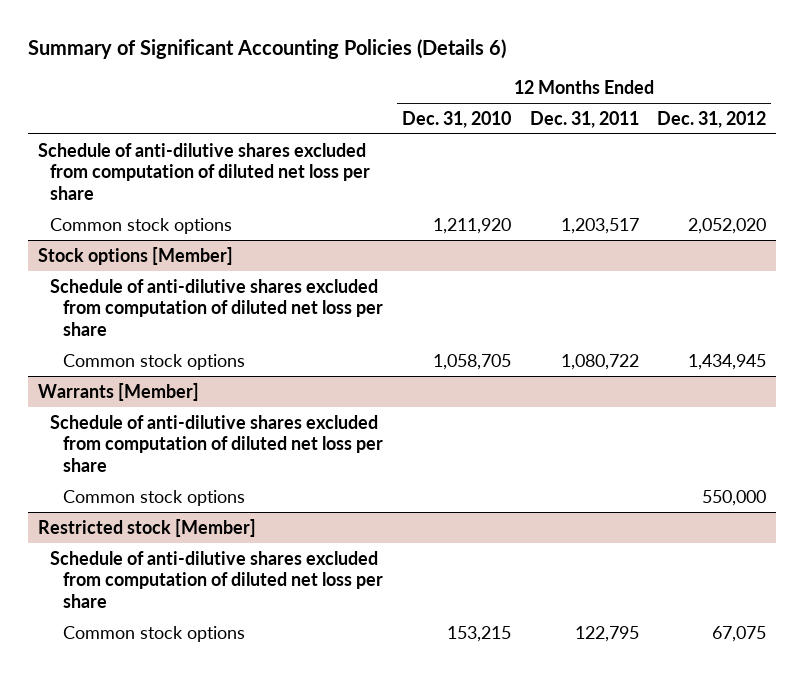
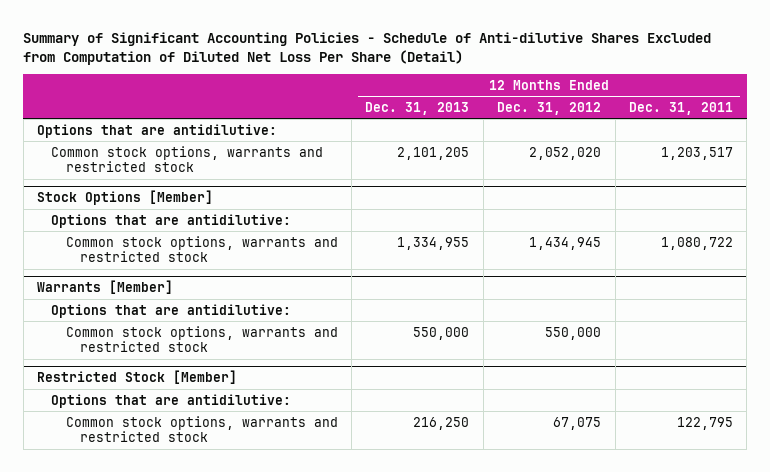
[28,39,507,60] Summary of Significant Accounting Policies (Details 6) -> [23,31,712,65] Summary of Significant Accounting Policies - Schedule of Anti-dilutive Shares Excluded from Computation of Diluted Net Loss Per Share (Detail)
[402,110,512,128] Dec. 31, 2010 -> none
none -> [365,101,470,115] Dec. 31, 2013
[37,142,371,201] Schedule of anti-dilutive shares excluded from computation of diluted net loss per share -> none
[50,278,384,337] Schedule of anti-dilutive shares excluded from computation of diluted net loss per share -> none
none -> [37,123,278,138] Options that are antidilutive:
[50,217,233,234] Common stock options -> [51,145,324,173] Common stock options, warrants and restricted stock
[37,246,233,265] Stock options [Member] -> [37,190,214,206] Stock Options [Member]
none -> [51,213,292,228] Options that are antidilutive:
[63,353,246,370] Common stock options -> [65,235,338,263] Common stock options, warrants and restricted stock
[50,414,384,473] Schedule of anti-dilutive shares excluded from computation of diluted net loss per share -> none
[50,550,384,609] Schedule of anti-dilutive shares excluded from computation of diluted net loss per share -> none
none -> [51,303,292,318] Options that are antidilutive:
[63,489,246,506] Common stock options -> [65,325,338,353] Common stock options, warrants and restricted stock
[37,518,256,537] Restricted stock [Member] -> [37,370,238,385] Restricted Stock [Member]
none -> [51,393,292,408] Options that are antidilutive:
[63,625,246,642] Common stock options -> [65,415,338,443] Common stock options, warrants and restricted stock

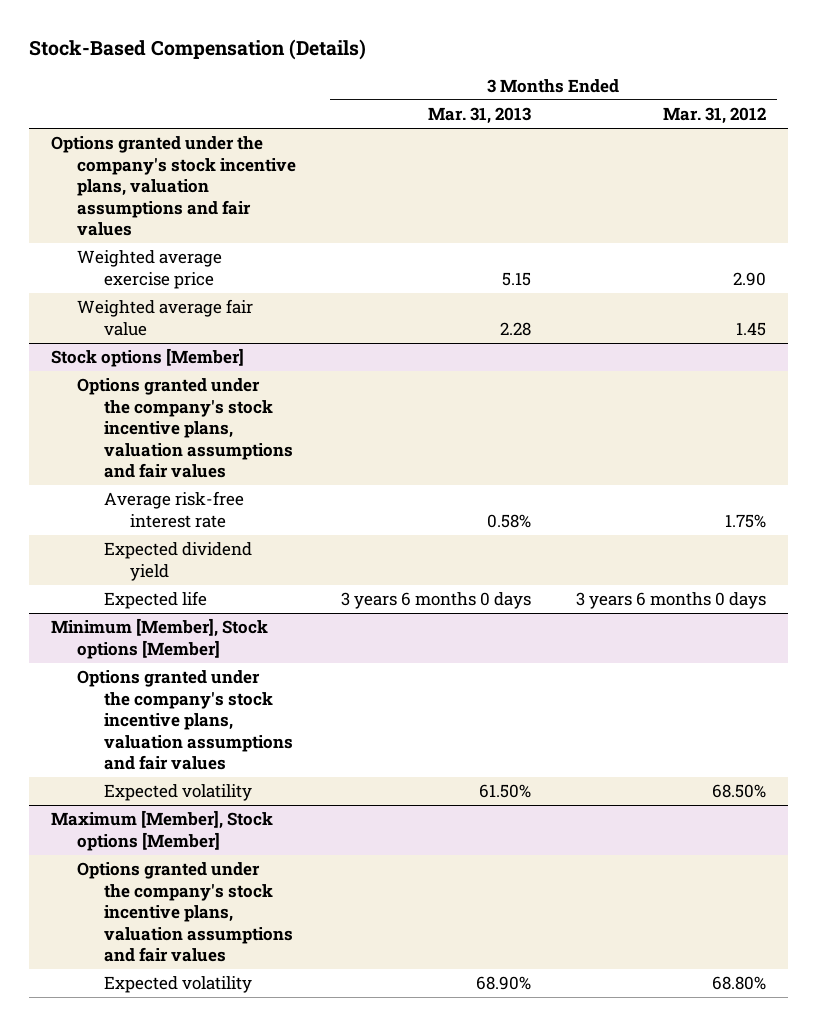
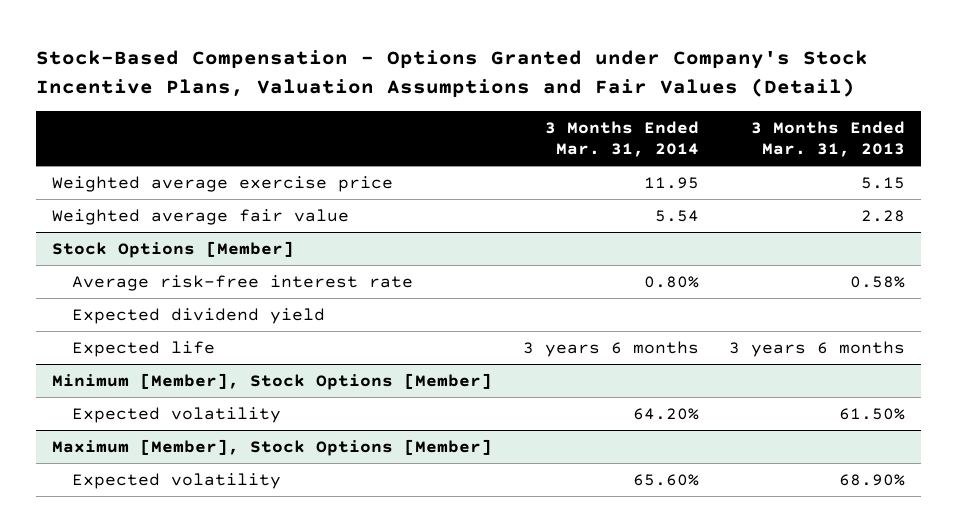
[28,38,366,60] Stock-Based Compensation (Details) -> [36,50,869,97] Stock-Based Compensation - Options Granted under Company's Stock Incentive Plans, Valuation Assumptions and Fair Values (Detail)
[662,106,766,124] Mar. 31, 2012 -> none
none -> [544,120,699,158] 3 Months Ended Mar. 31, 2014
[51,136,297,237] Options granted under the company's stock incentive plans, valuation assumptions and fair values -> none
[77,378,293,479] Options granted under the company's stock incentive plans, valuation assumptions and fair values -> none
[51,348,245,368] Stock options [Member] -> [51,240,294,258] Stock Options [Member]
[77,670,293,771] Options granted under the company's stock incentive plans, valuation assumptions and fair values -> none
[340,592,531,610] 3 years 6 months 0 days -> [729,340,906,357] 3 years 6 months
[51,618,269,659] Minimum [Member], Stock options [Member] -> [51,372,492,390] Minimum [Member], Stock Options [Member]
[77,862,293,963] Options granted under the company's stock incentive plans, valuation assumptions and fair values -> none
[51,810,274,851] Maximum [Member], Stock options [Member] -> [51,438,492,456] Maximum [Member], Stock Options [Member]

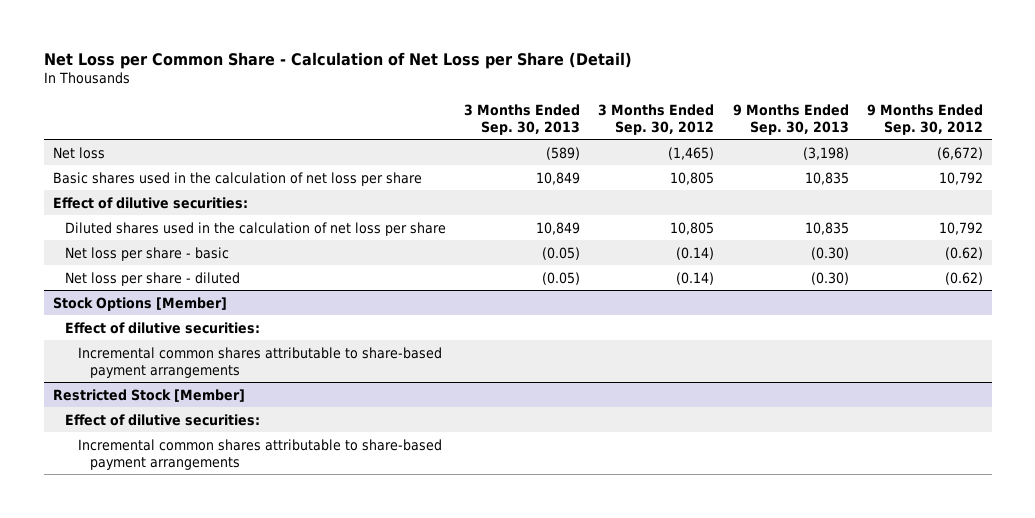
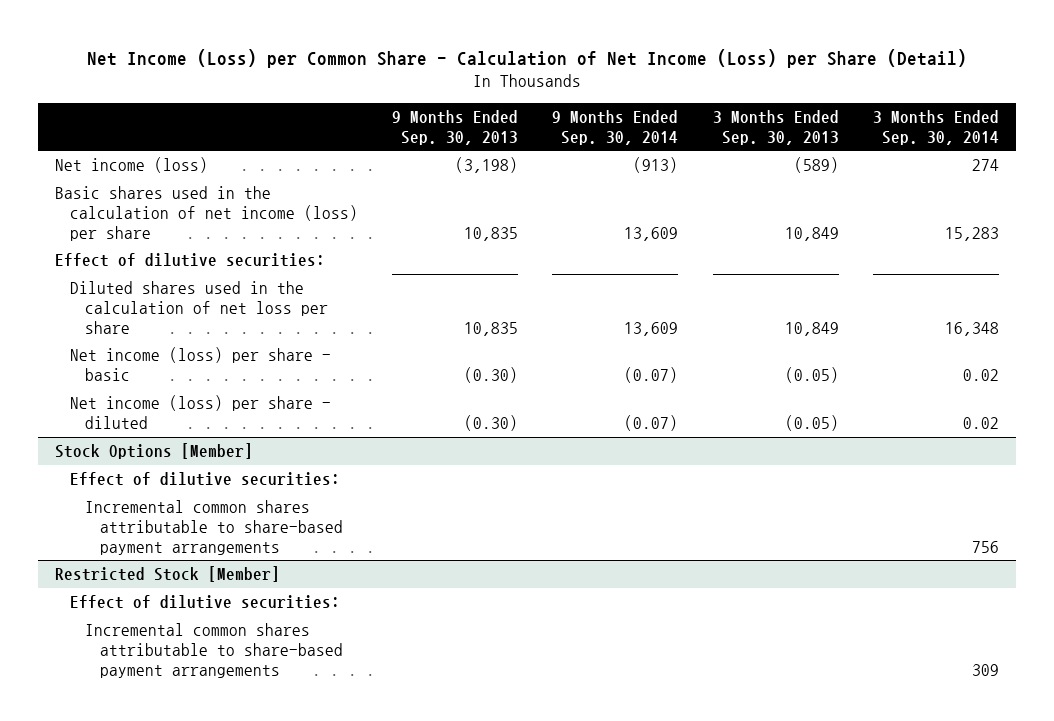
[43,51,632,69] Net Loss per Common Share - Calculation of Net Loss per Share (Detail) -> [86,48,967,68] Net Income (Loss) per Common Share - Calculation of Net Income (Loss) per Share (Detail)
[598,103,715,135] 3 Months Ended Sep. 30, 2012 -> none
[866,103,983,135] 9 Months Ended Sep. 30, 2012 -> none
none -> [552,109,679,145] 9 Months Ended Sep. 30, 2014
none -> [872,109,999,145] 3 Months Ended Sep. 30, 2014
[52,146,105,159] Net loss -> [54,157,208,174] Net income (loss)
[52,171,422,186] Basic shares used in the calculation of net loss per share -> [54,186,359,241] Basic shares used in the calculation of net income (loss) per share
[65,246,230,261] Net loss per share - basic -> [70,347,332,381] Net income (loss) per share - basic
[65,271,241,286] Net loss per share - diluted -> [70,395,332,429] Net income (loss) per share - diluted

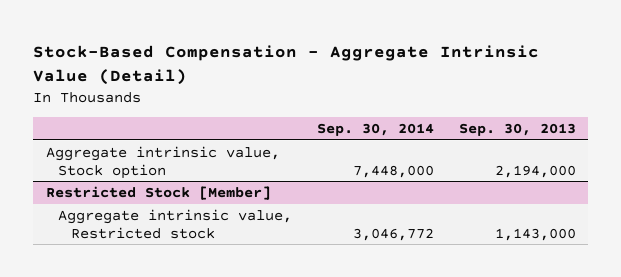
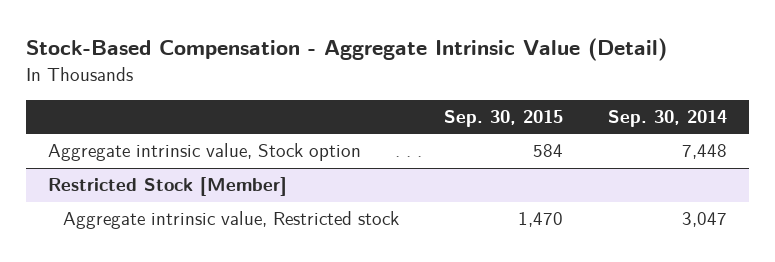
[458,122,576,136] Sep. 30, 2013 -> none
none -> [444,110,564,128] Sep. 30, 2015
[352,164,434,178] 7,448,000 -> [681,144,727,160] 7,448
[352,227,434,241] 3,046,772 -> [681,212,727,228] 3,047

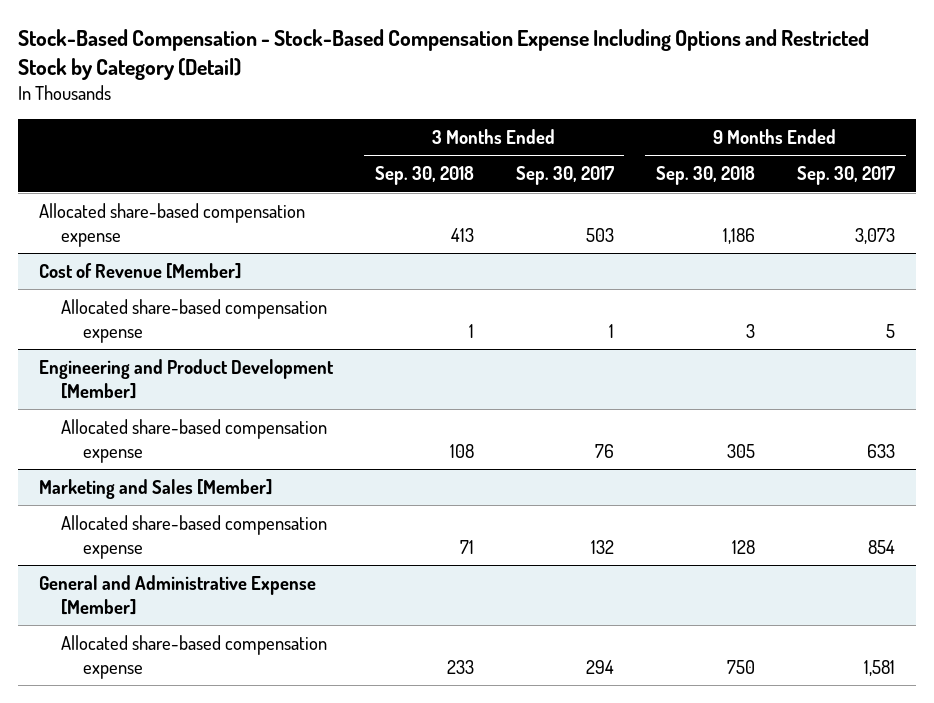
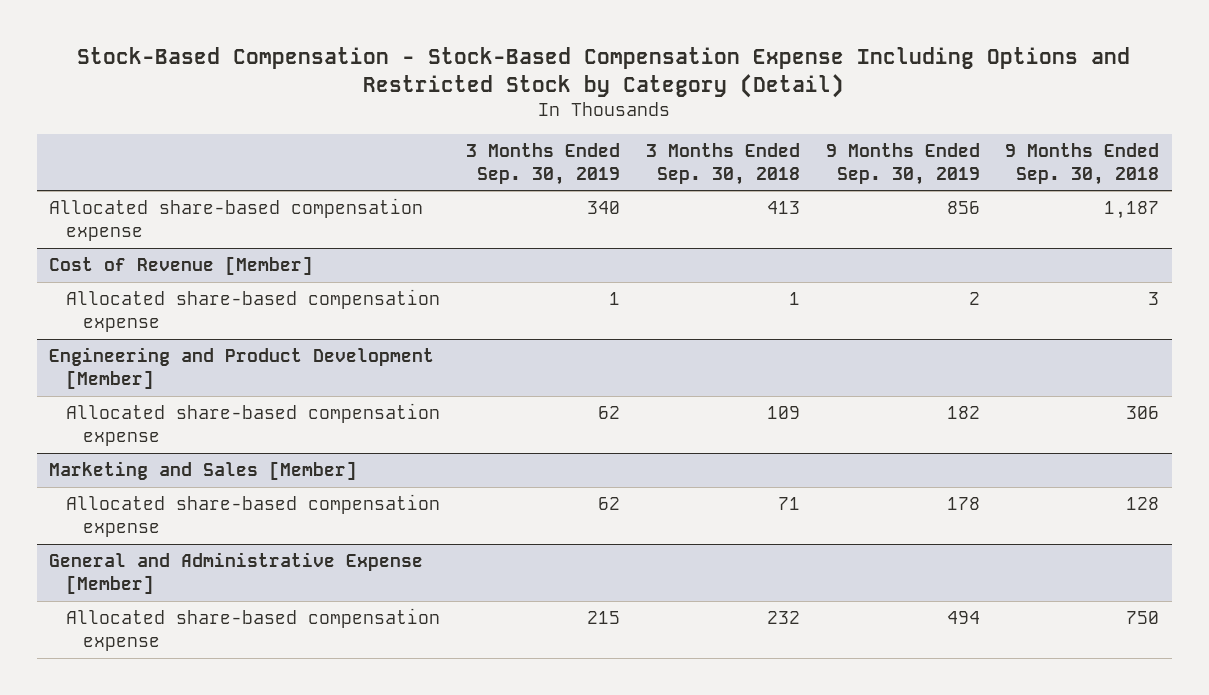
[515,166,614,186] Sep. 30, 2017 -> none
[797,166,896,186] Sep. 30, 2017 -> none
none -> [466,142,621,185] 3 Months Ended Sep. 30, 2019
none -> [825,142,980,185] 9 Months Ended Sep. 30, 2019
[722,227,755,244] 1,186 -> [1104,201,1160,220] 1,187
[449,443,474,458] 108 -> [766,406,800,420] 109
[726,443,755,458] 305 -> [1126,406,1160,420] 306
[446,659,474,674] 233 -> [766,611,800,625] 232

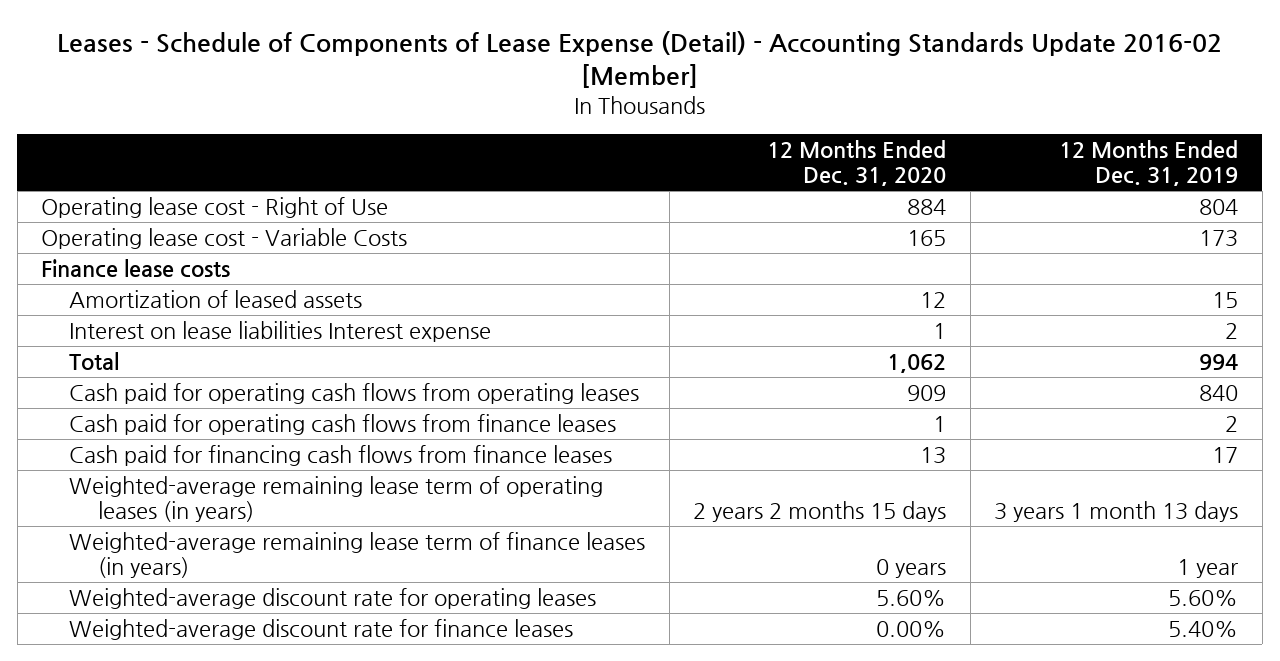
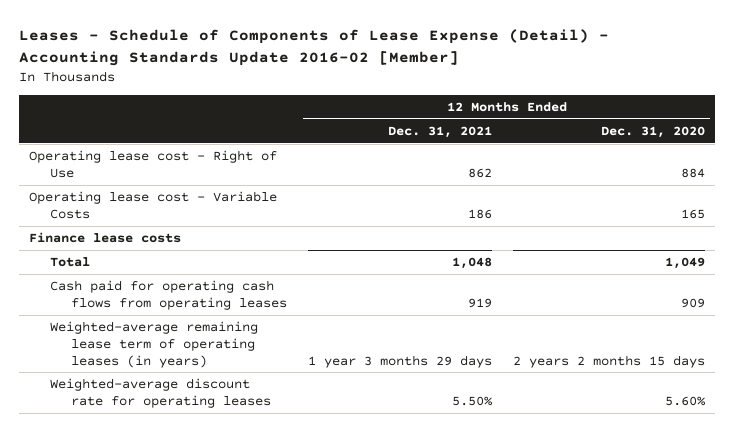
[1059,139,1239,187] 12 Months Ended Dec. 31, 2019 -> none
none -> [388,125,493,138] Dec. 31, 2021
[69,289,363,308] Amortization of leased assets -> none
[69,320,492,342] Interest on lease liabilities Interest expense -> none
[887,353,947,373] 1,062 -> [664,257,705,270] 1,049
[69,413,617,435] Cash paid for operating cash flows from finance leases -> none
[69,444,613,466] Cash paid for financing cash flows from finance leases -> none
[69,531,646,579] Weighted-average remaining lease term of finance leases (in years) -> none
[69,618,574,640] Weighted-average discount rate for finance leases -> none

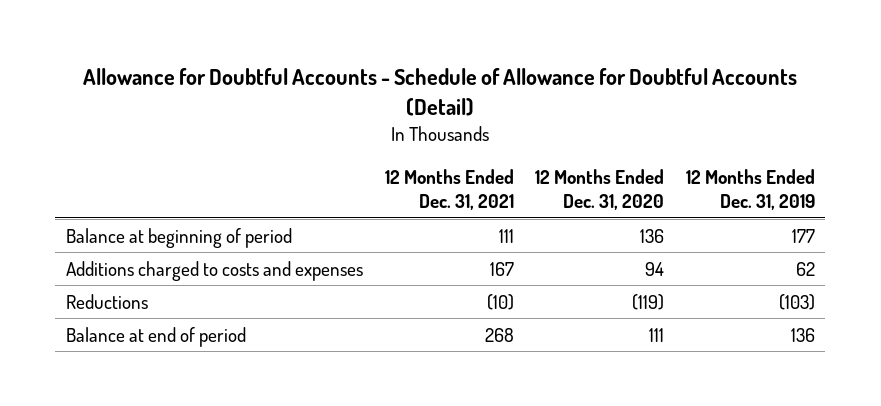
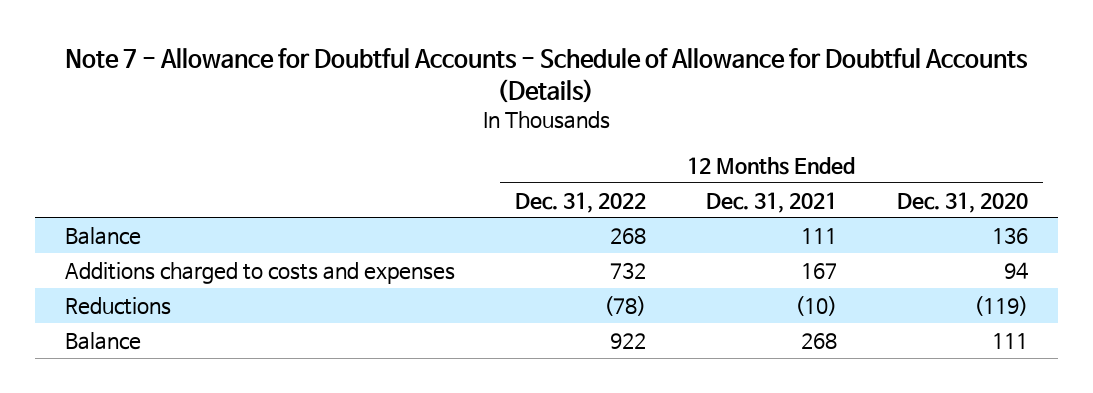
[83,68,798,117] Allowance for Doubtful Accounts - Schedule of Allowance for Doubtful Accounts (Detail) -> [65,48,1029,104] Note 7 - Allowance for Doubtful Accounts - Schedule of Allowance for Doubtful Accounts (Details)
[685,168,815,210] 12 Months Ended Dec. 31, 2019 -> none
none -> [514,191,646,213] Dec. 31, 2022
[66,227,293,248] Balance at beginning of period -> [64,226,141,245] Balance
[66,326,247,347] Balance at end of period -> [64,331,141,350] Balance

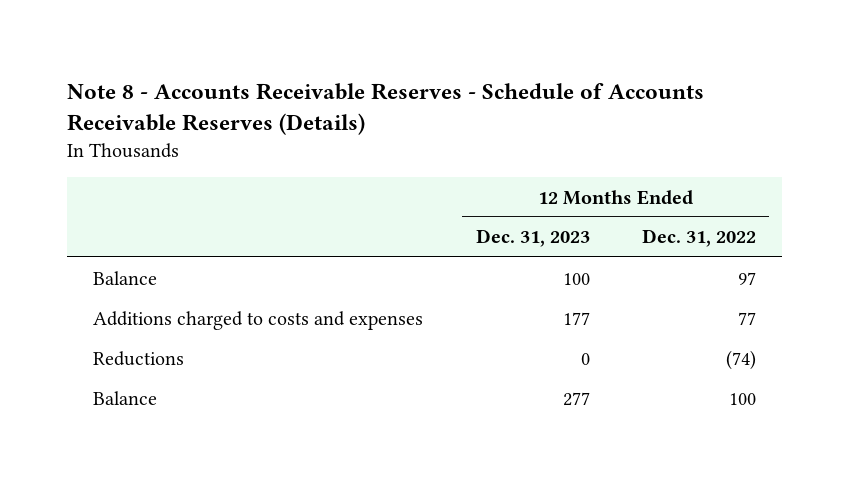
[65,48,1029,104] Note 7 - Allowance for Doubtful Accounts - Schedule of Allowance for Doubtful Accounts (Details) -> [67,82,705,135] Note 8 - Accounts Receivable Reserves - Schedule of Accounts Receivable Reserves (Details)
[705,191,837,213] Dec. 31, 2021 -> none
[896,191,1028,213] Dec. 31, 2020 -> none
none -> [475,229,590,248] Dec. 31, 2023
[609,227,646,244] 268 -> [737,271,756,285] 97
[609,261,646,279] 732 -> [737,311,756,325] 77
[603,295,646,316] (78) -> [725,349,756,370] (74)
[609,332,646,349] 922 -> [728,392,756,405] 100

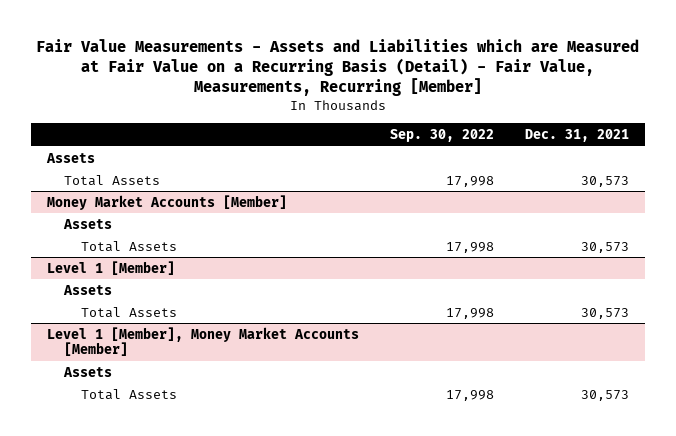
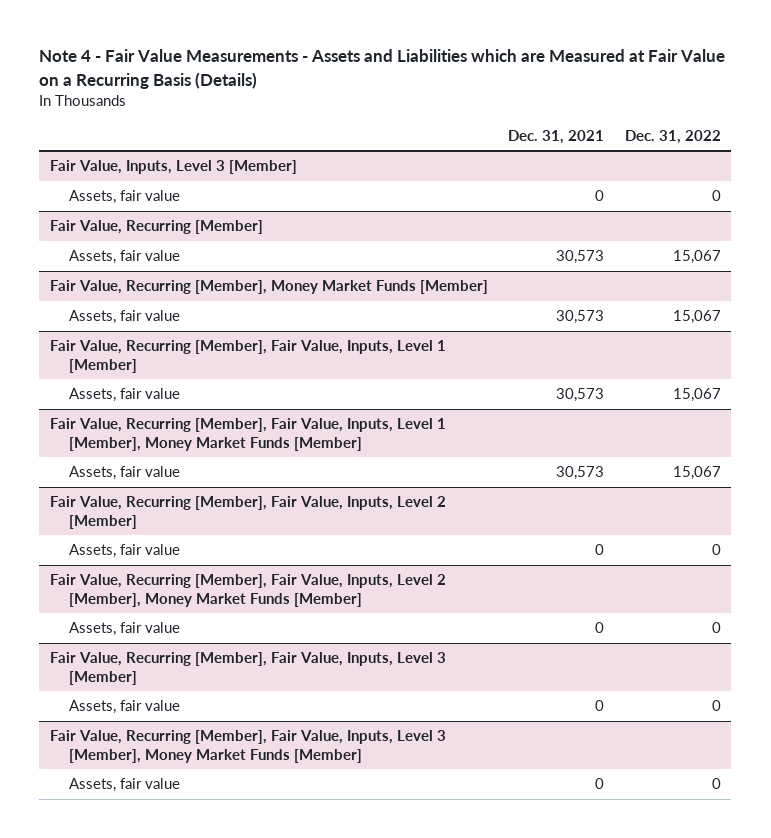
[36,38,640,97] Fair Value Measurements - Assets and Liabilities which are Measured at Fair Value on a Recurring Basis (Detail) - Fair Value, Measurements, Recurring [Member] -> [39,49,726,89] Note 4 - Fair Value Measurements - Assets and Liabilities which are Measured at Fair Value on a Recurring Basis (Details)
[390,128,495,142] Sep. 30, 2022 -> none
none -> [624,129,721,144] Dec. 31, 2022
[45,152,95,163] Assets -> none
[63,218,113,229] Assets -> none
[46,260,175,275] Level 1 [Member] -> none
[63,284,113,295] Assets -> none
[46,326,359,357] Level 1 [Member], Money Market Accounts [Member] -> none
[63,366,113,377] Assets -> none
none -> [49,160,297,175] Fair Value, Inputs, Level 3 [Member]
[64,174,161,186] Total Assets -> [69,190,181,205] Assets, fair value
[581,175,630,187] 30,573 -> [595,190,605,202] 0
[46,194,287,210] Money Market Accounts [Member] -> [49,220,263,235] Fair Value, Recurring [Member]
[81,240,178,252] Total Assets -> [69,250,181,265] Assets, fair value
none -> [49,280,488,295] Fair Value, Recurring [Member], Money Market Funds [Member]
[81,306,178,318] Total Assets -> [69,310,181,325] Assets, fair value
none -> [49,340,446,373] Fair Value, Recurring [Member], Fair Value, Inputs, Level 1 [Member]
[81,388,178,400] Total Assets -> [69,388,181,403] Assets, fair value
none -> [49,418,446,451] Fair Value, Recurring [Member], Fair Value, Inputs, Level 1 [Member], Money Market Funds [Member]
none -> [69,466,181,481] Assets, fair value
none -> [49,496,446,529] Fair Value, Recurring [Member], Fair Value, Inputs, Level 2 [Member]
none -> [69,544,181,559] Assets, fair value
none -> [49,574,446,607] Fair Value, Recurring [Member], Fair Value, Inputs, Level 2 [Member], Money Market Funds [Member]
none -> [69,622,181,637] Assets, fair value
none -> [49,652,446,685] Fair Value, Recurring [Member], Fair Value, Inputs, Level 3 [Member]
none -> [69,700,181,715] Assets, fair value
none -> [49,730,446,763] Fair Value, Recurring [Member], Fair Value, Inputs, Level 3 [Member], Money Market Funds [Member]
none -> [69,778,181,793] Assets, fair value

